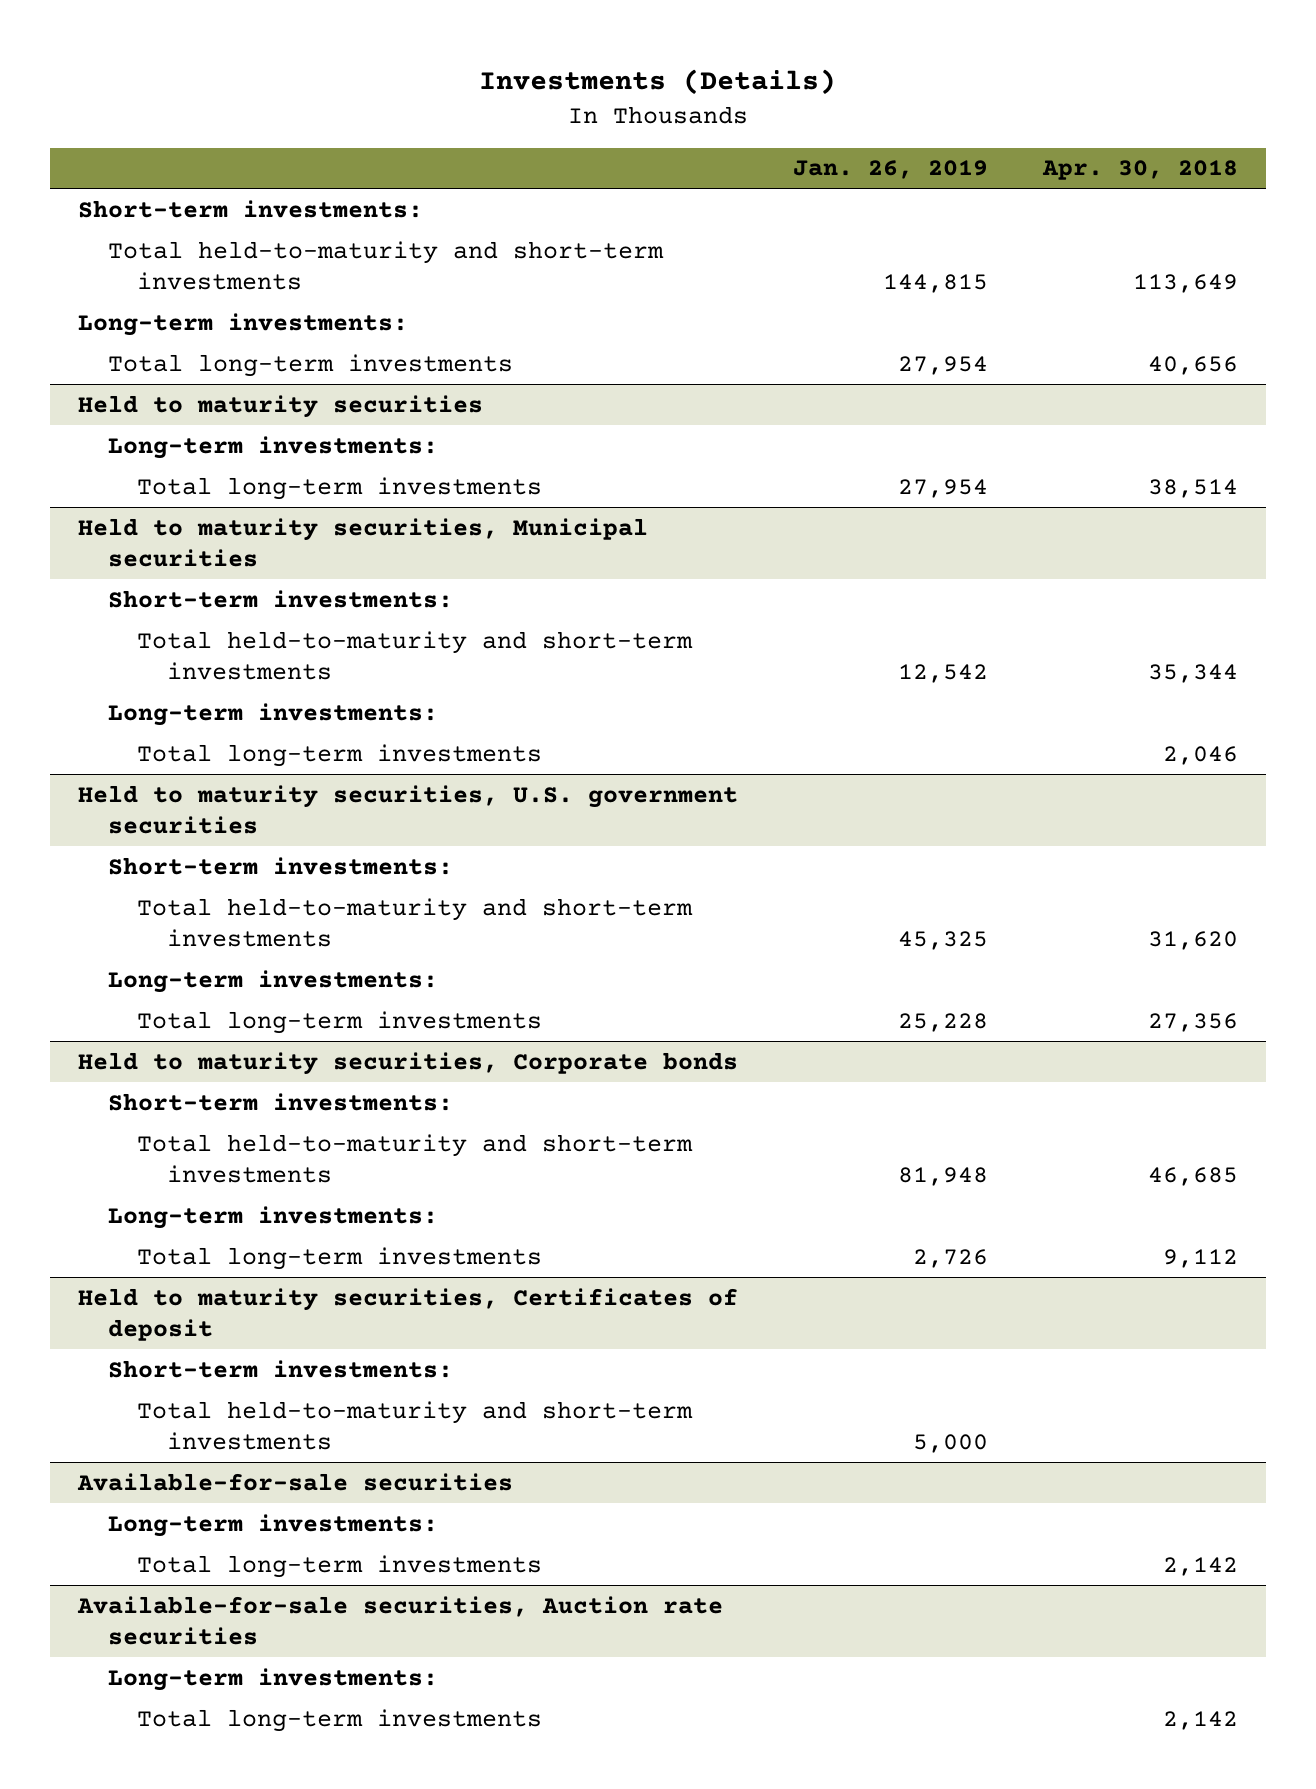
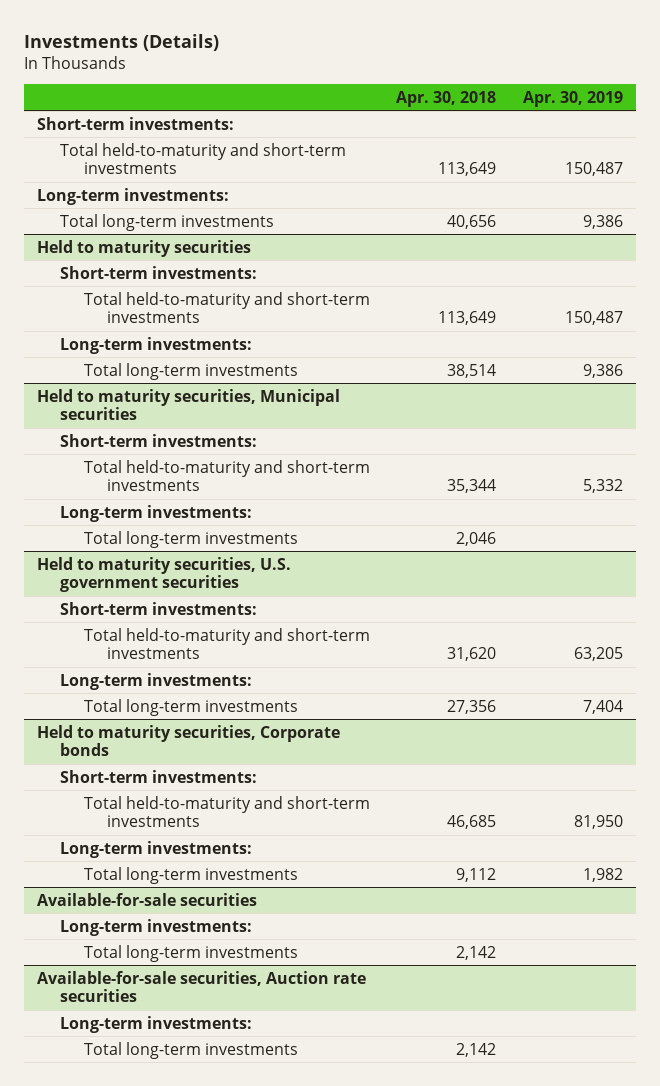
[793,160,989,180] Jan. 26, 2019 -> none
none -> [522,90,623,107] Apr. 30, 2019
none -> [60,265,258,279] Short-term investments:
none -> [83,291,370,324] Total held-to-maturity and short-term investments
[77,1287,738,1341] Held to maturity securities, Certificates of deposit -> none
[107,1359,453,1378] Short-term investments: -> none
[137,1400,694,1450] Total held-to-maturity and short-term investments -> none

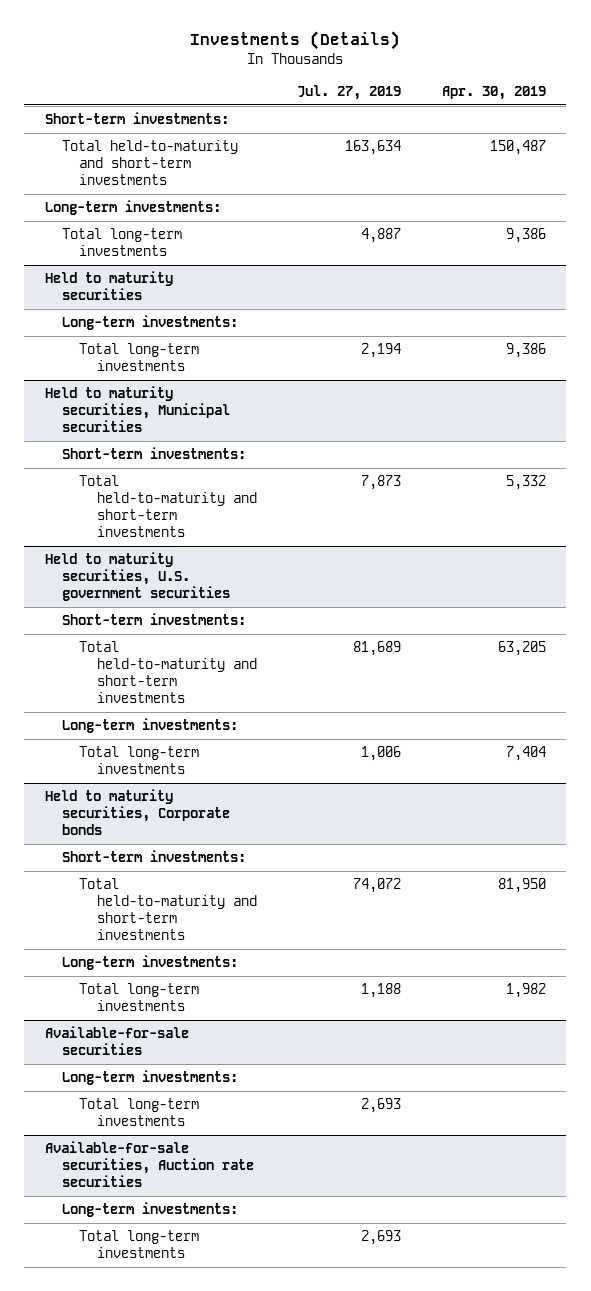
[396,90,497,107] Apr. 30, 2018 -> none
none -> [297,84,402,100] Jul. 27, 2019
[60,265,258,279] Short-term investments: -> none
[83,291,370,324] Total held-to-maturity and short-term investments -> none
[60,504,253,522] Long-term investments: -> none
[83,530,298,548] Total long-term investments -> none

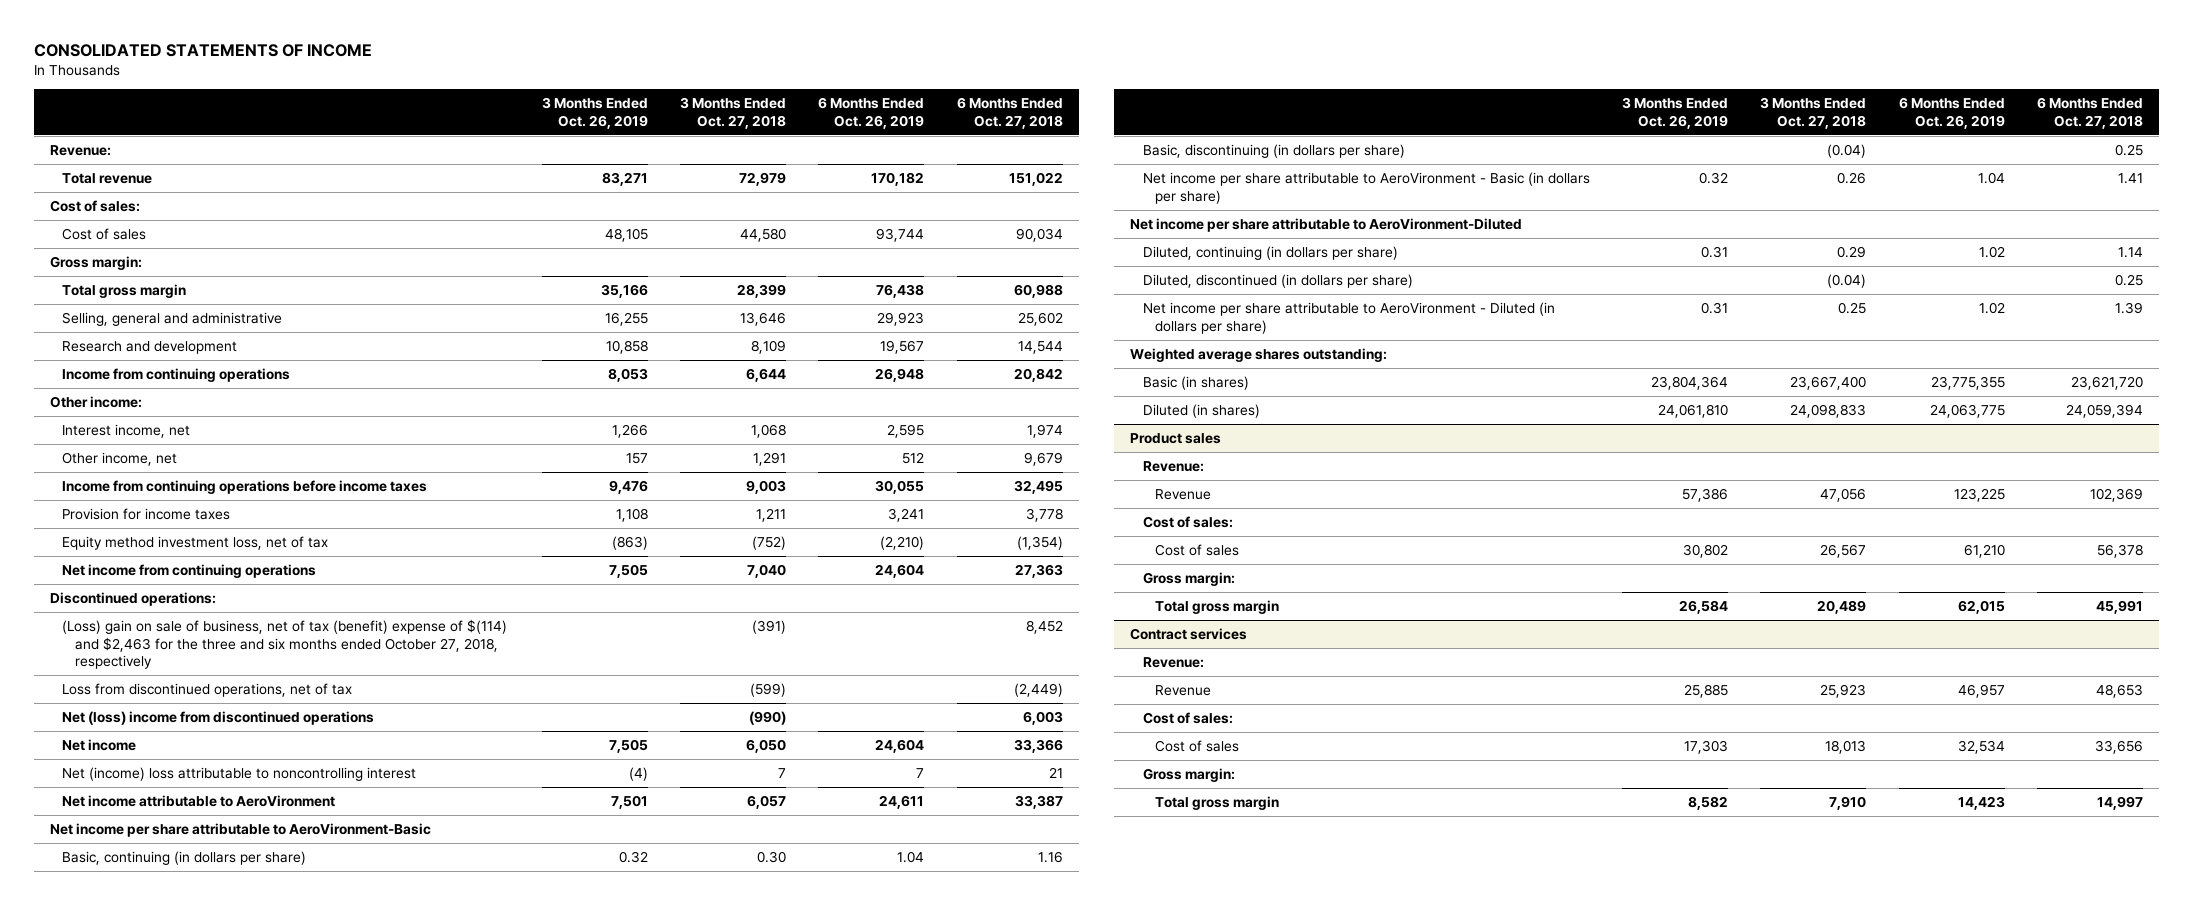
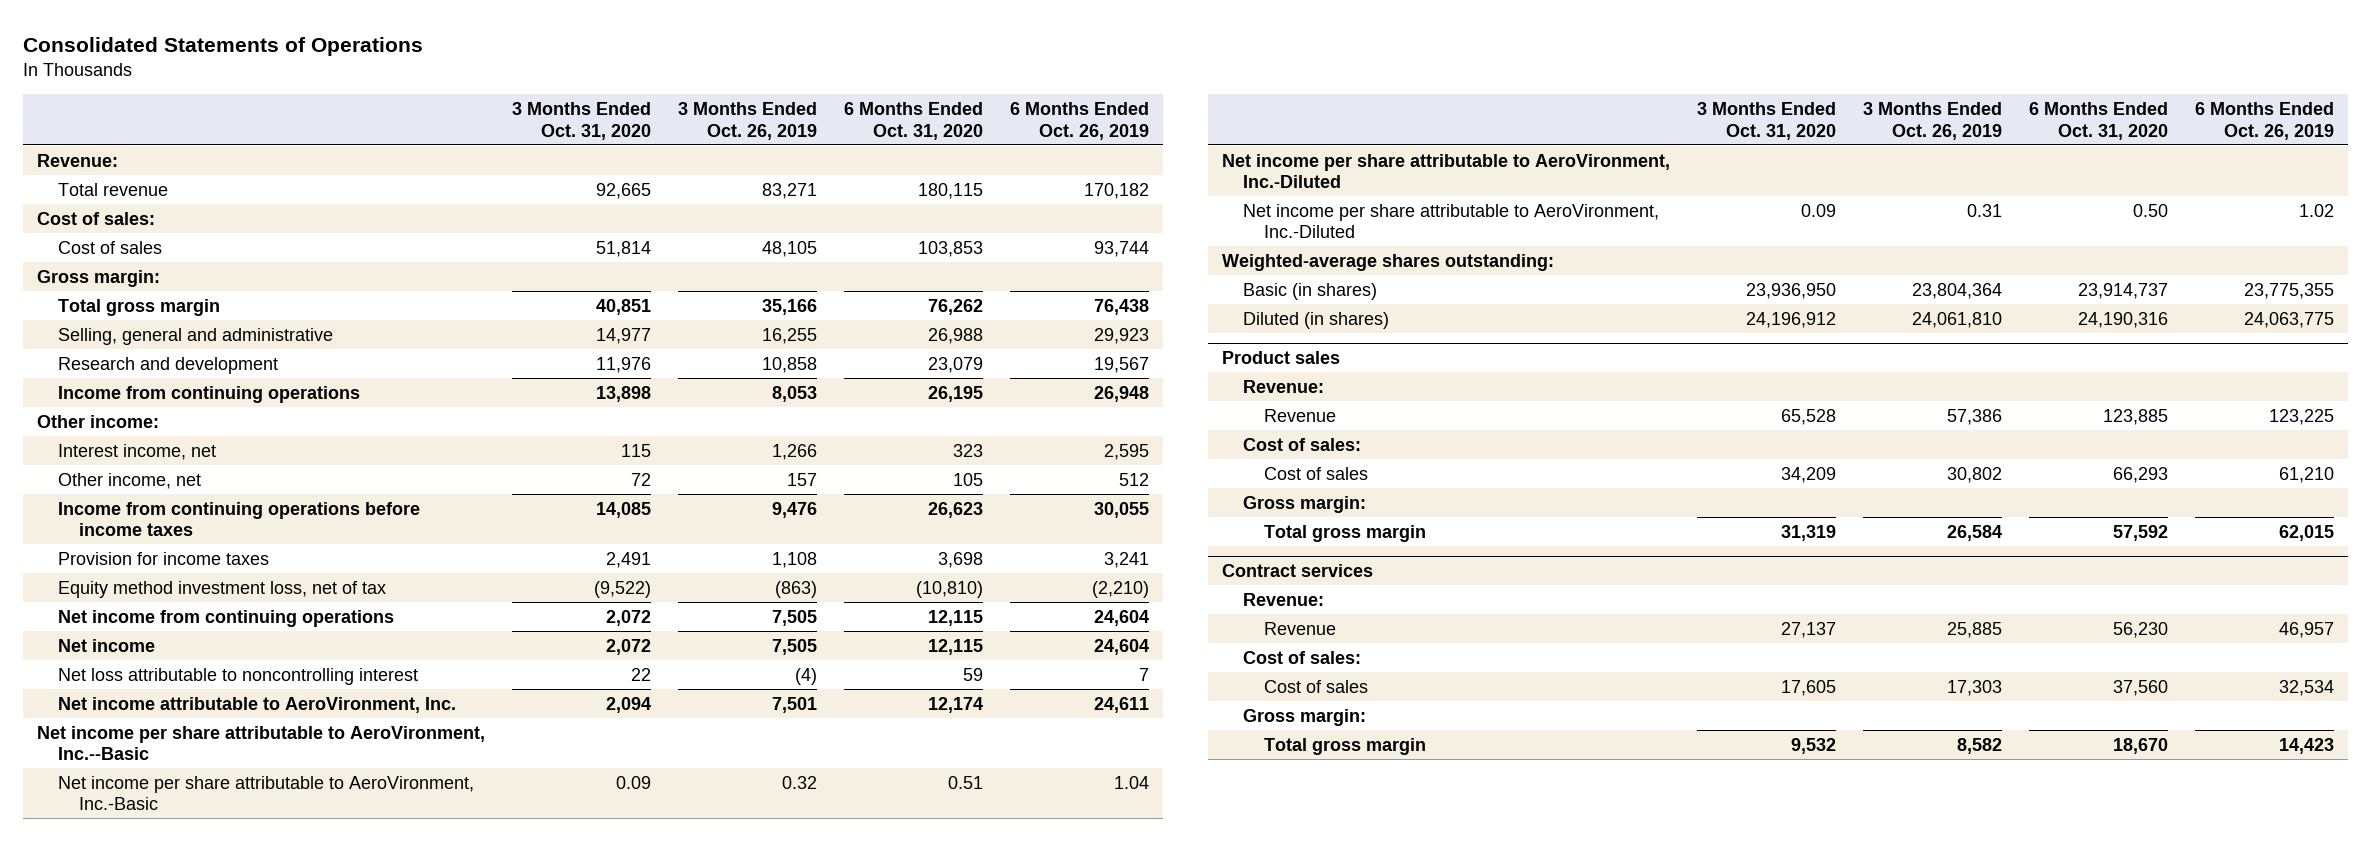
[33,43,372,57] CONSOLIDATED STATEMENTS OF INCOME -> [23,36,424,56] Consolidated Statements of Operations
[680,97,787,129] 3 Months Ended Oct. 27, 2018 -> none
[956,97,1063,129] 6 Months Ended Oct. 27, 2018 -> none
none -> [511,101,651,140] 3 Months Ended Oct. 31, 2020
none -> [844,101,984,140] 6 Months Ended Oct. 31, 2020
[50,592,217,607] Discontinued operations: -> none
[62,619,508,670] (Loss) gain on sale of business, net of tax (benefit) expense of $(114) and $2,463 for the three and six months ended October 27, 2018, respectively -> none
[62,683,353,698] Loss from discontinued operations, net of tax -> none
[62,711,375,726] Net (loss) income from discontinued operations -> none
[62,851,307,866] Basic, continuing (in dollars per share) -> none
[1142,144,1405,159] Basic, discontinuing (in dollars per share) -> none
[1142,246,1398,261] Diluted, continuing (in dollars per share) -> none
[1142,274,1413,289] Diluted, discontinued (in dollars per share) -> none
[62,767,417,782] Net (income) loss attributable to noncontrolling interest -> [57,667,418,685] Net loss attributable to noncontrolling interest
[62,795,336,808] Net income attributable to AeroVironment -> [57,696,456,713] Net income attributable to AeroVironment, Inc.
[50,823,432,838] Net income per share attributable to AeroVironment-Basic -> [36,725,485,761] Net income per share attributable to AeroVironment, Inc.--Basic
[1142,172,1590,204] Net income per share attributable to AeroVironment - Basic (in dollars per share) -> [57,775,474,811] Net income per share attributable to AeroVironment, Inc.-Basic
[1130,218,1523,233] Net income per share attributable to AeroVironment-Diluted -> [1221,153,1670,189] Net income per share attributable to AeroVironment, Inc.-Diluted
[1142,302,1555,334] Net income per share attributable to AeroVironment - Diluted (in dollars per share) -> [1243,203,1660,239] Net income per share attributable to AeroVironment, Inc.-Diluted
[1130,348,1388,363] Weighted average shares outstanding: -> [1221,253,1554,271] Weighted-average shares outstanding:

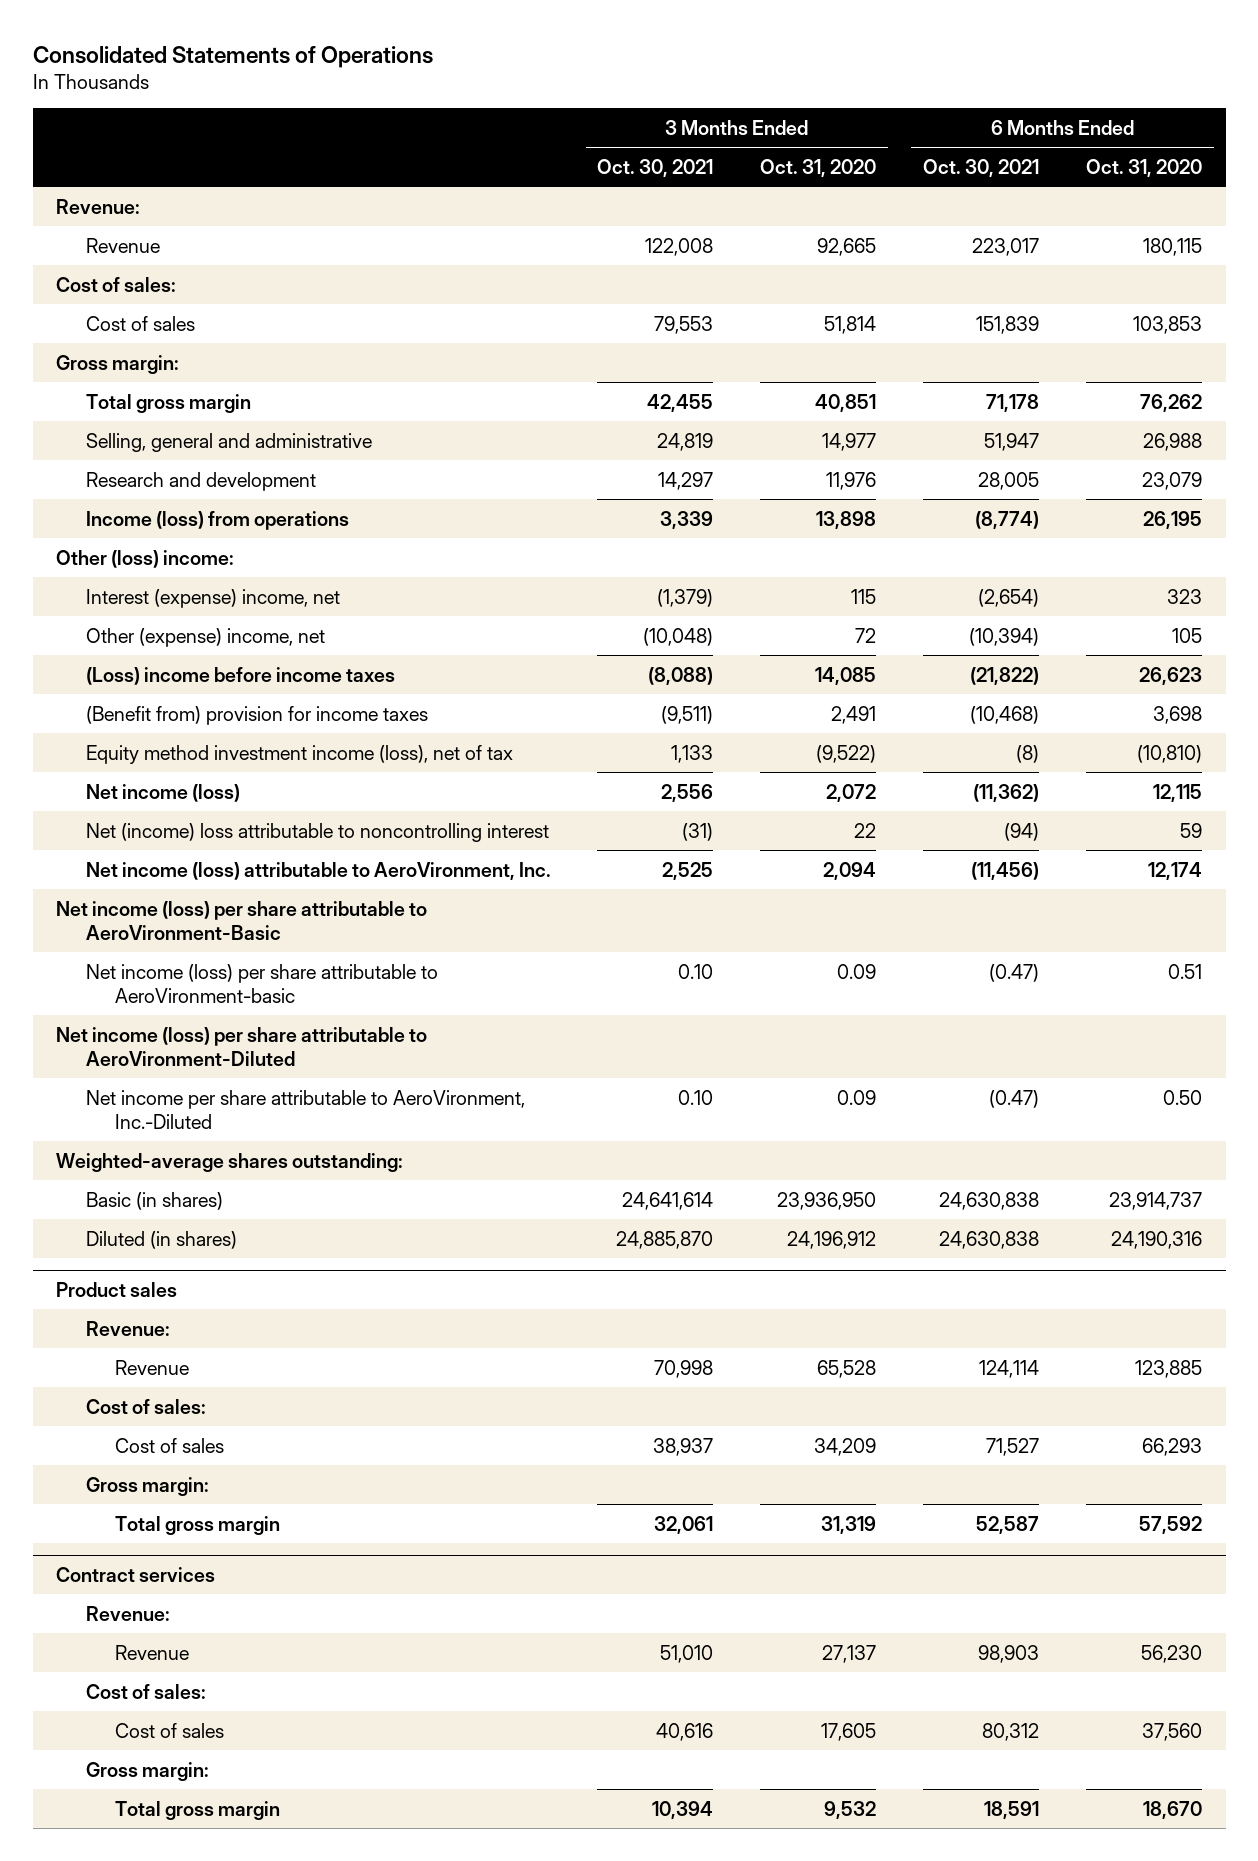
[678,101,818,140] 3 Months Ended Oct. 26, 2019 -> none
[1010,101,1150,140] 6 Months Ended Oct. 26, 2019 -> none
none -> [597,158,714,177] Oct. 30, 2021
none -> [923,158,1040,177] Oct. 30, 2021
[57,182,168,196] Total revenue -> [85,237,160,253] Revenue
[57,609,394,627] Net income from continuing operations -> none
[57,385,360,403] Income from continuing operations -> [85,510,349,530] Income (loss) from operations
[36,414,159,428] Other income: -> [56,549,235,568] Other (loss) income:
[57,443,216,460] Interest income, net -> [85,588,340,608] Interest (expense) income, net
[57,472,201,489] Other income, net -> [85,627,325,647] Other (expense) income, net
[57,501,420,537] Income from continuing operations before income taxes -> [85,666,395,685] (Loss) income before income taxes
[57,551,269,565] Provision for income taxes -> [85,705,428,725] (Benefit from) provision for income taxes
[57,580,386,598] Equity method investment loss, net of tax -> [85,744,513,764] Equity method investment income (loss), net of tax
[57,638,155,652] Net income -> [85,783,240,802] Net income (loss)
[57,667,418,685] Net loss attributable to noncontrolling interest -> [85,822,549,842] Net (income) loss attributable to noncontrolling interest
[57,696,456,713] Net income attributable to AeroVironment, Inc. -> [85,861,551,880] Net income (loss) attributable to AeroVironment, Inc.
[36,725,485,761] Net income per share attributable to AeroVironment, Inc.--Basic -> [56,900,428,941] Net income (loss) per share attributable to AeroVironment-Basic
[57,775,474,811] Net income per share attributable to AeroVironment, Inc.-Basic -> [85,963,438,1004] Net income (loss) per share attributable to AeroVironment-basic
[1221,153,1670,189] Net income per share attributable to AeroVironment, Inc.-Diluted -> [56,1026,428,1067] Net income (loss) per share attributable to AeroVironment-Diluted

